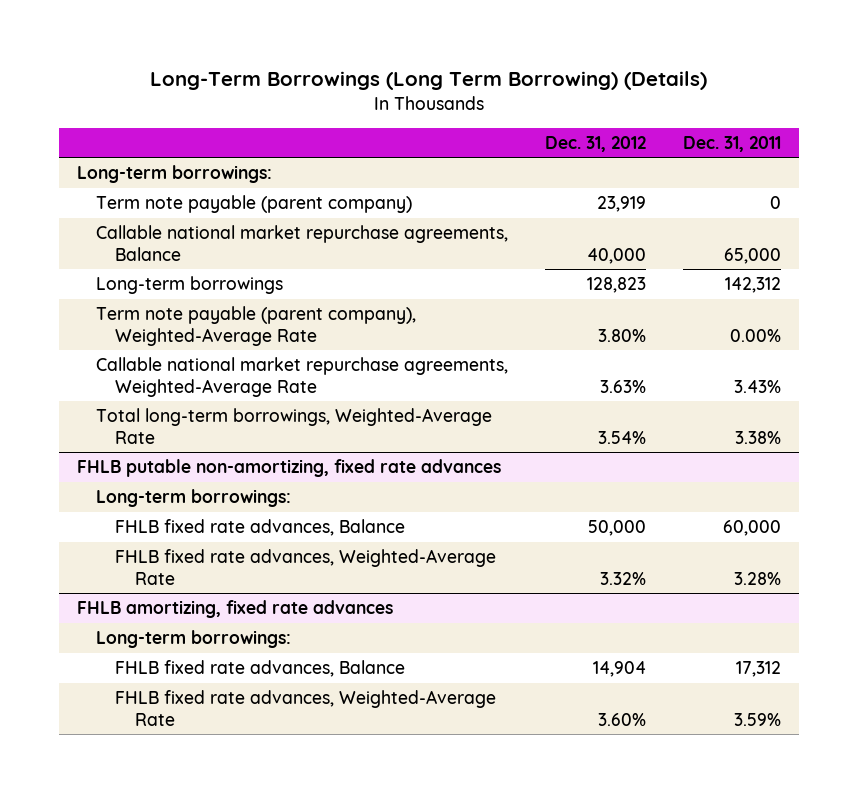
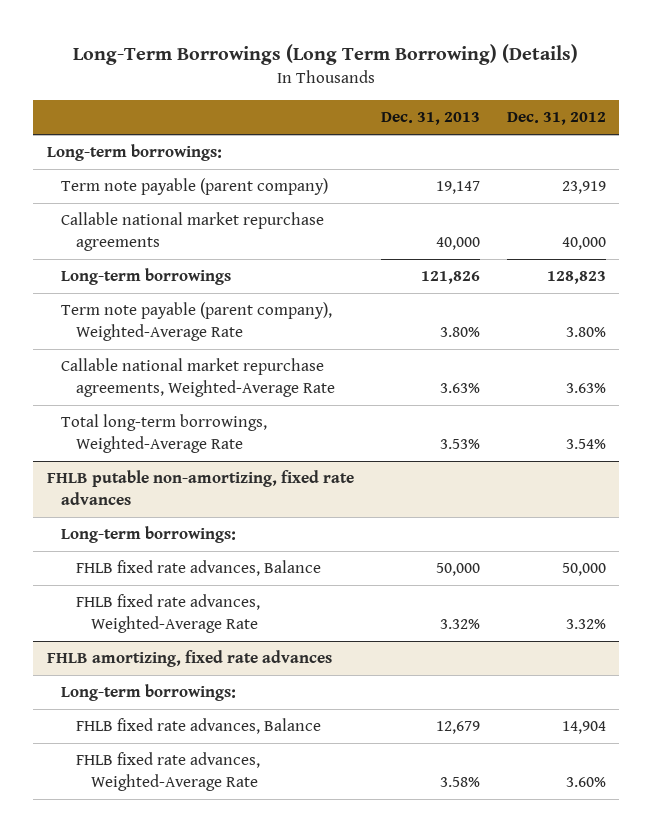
[682,135,781,152] Dec. 31, 2011 -> none
none -> [380,112,480,126] Dec. 31, 2013
[96,225,509,261] Callable national market repurchase agreements, Balance -> [61,212,325,251] Callable national market repurchase agreements

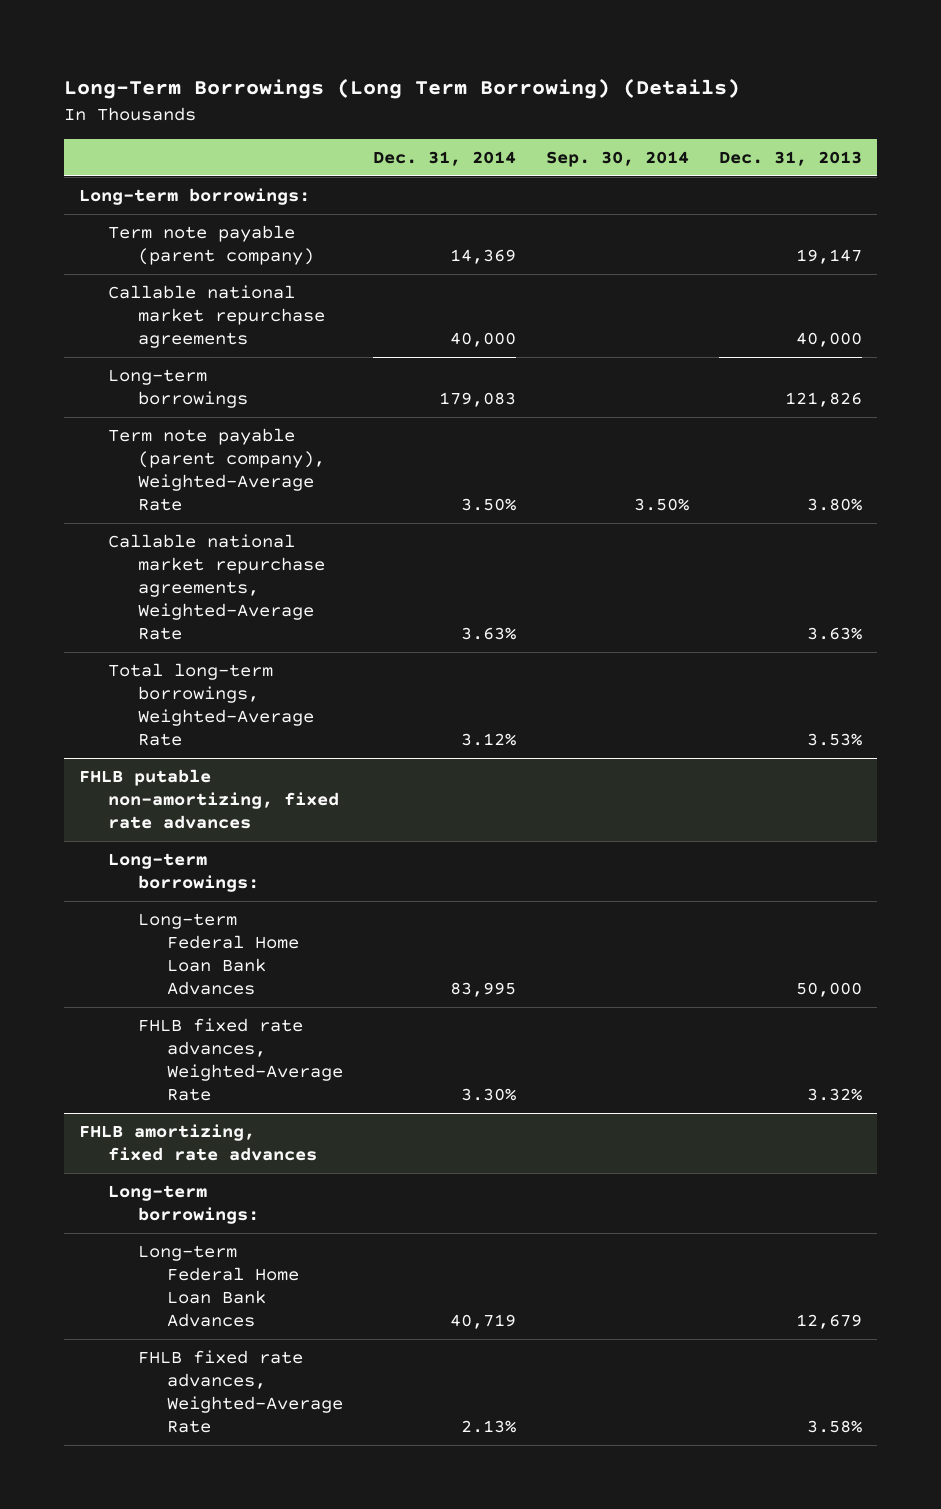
[506,112,606,126] Dec. 31, 2012 -> none
none -> [372,150,516,166] Dec. 31, 2014
none -> [546,150,690,167] Sep. 30, 2014
[76,560,322,577] FHLB fixed rate advances, Balance -> [137,913,299,996] Long-term Federal Home Loan Bank Advances
[76,718,322,735] FHLB fixed rate advances, Balance -> [137,1245,299,1328] Long-term Federal Home Loan Bank Advances

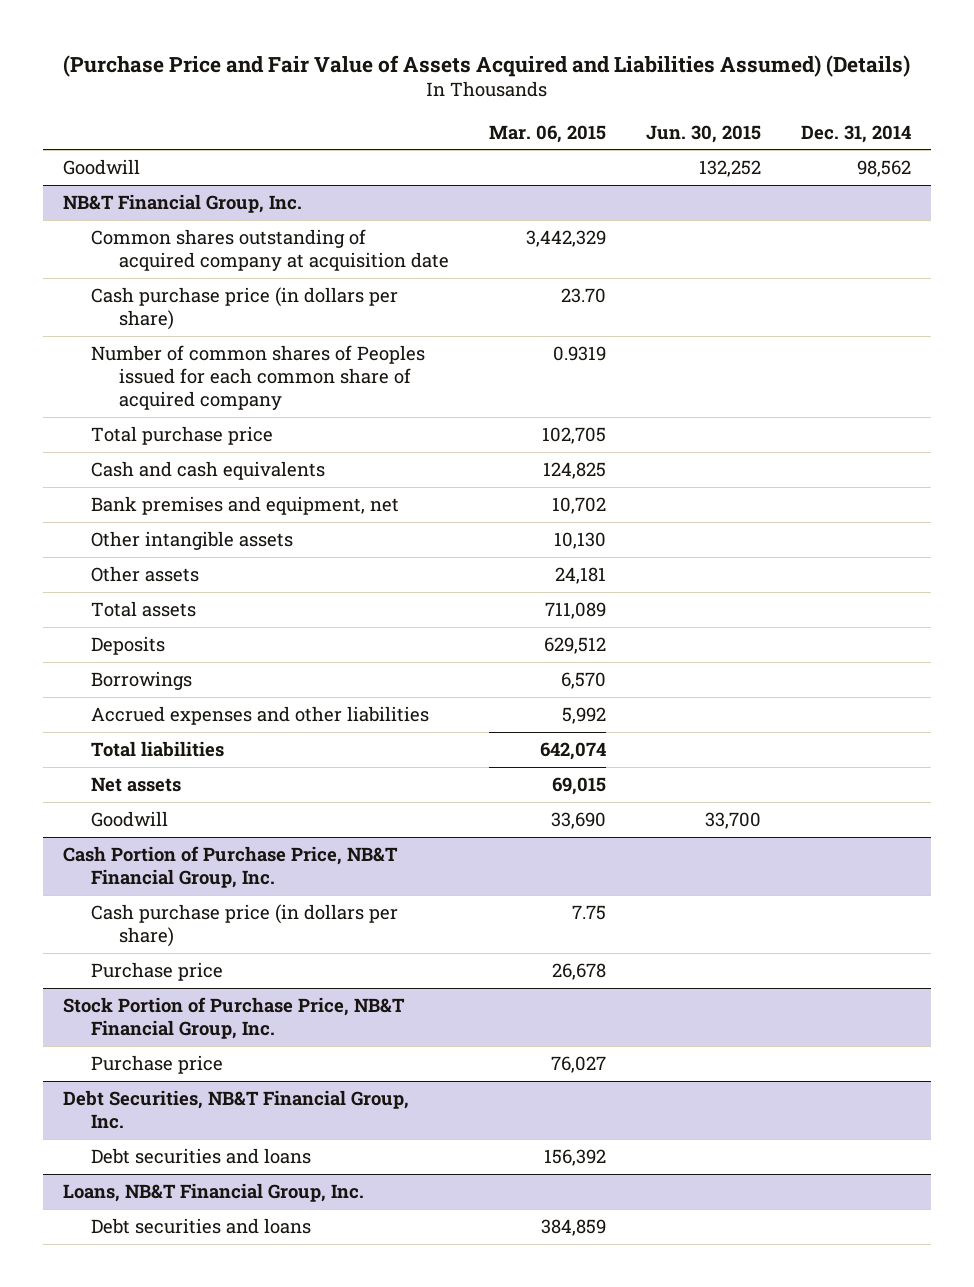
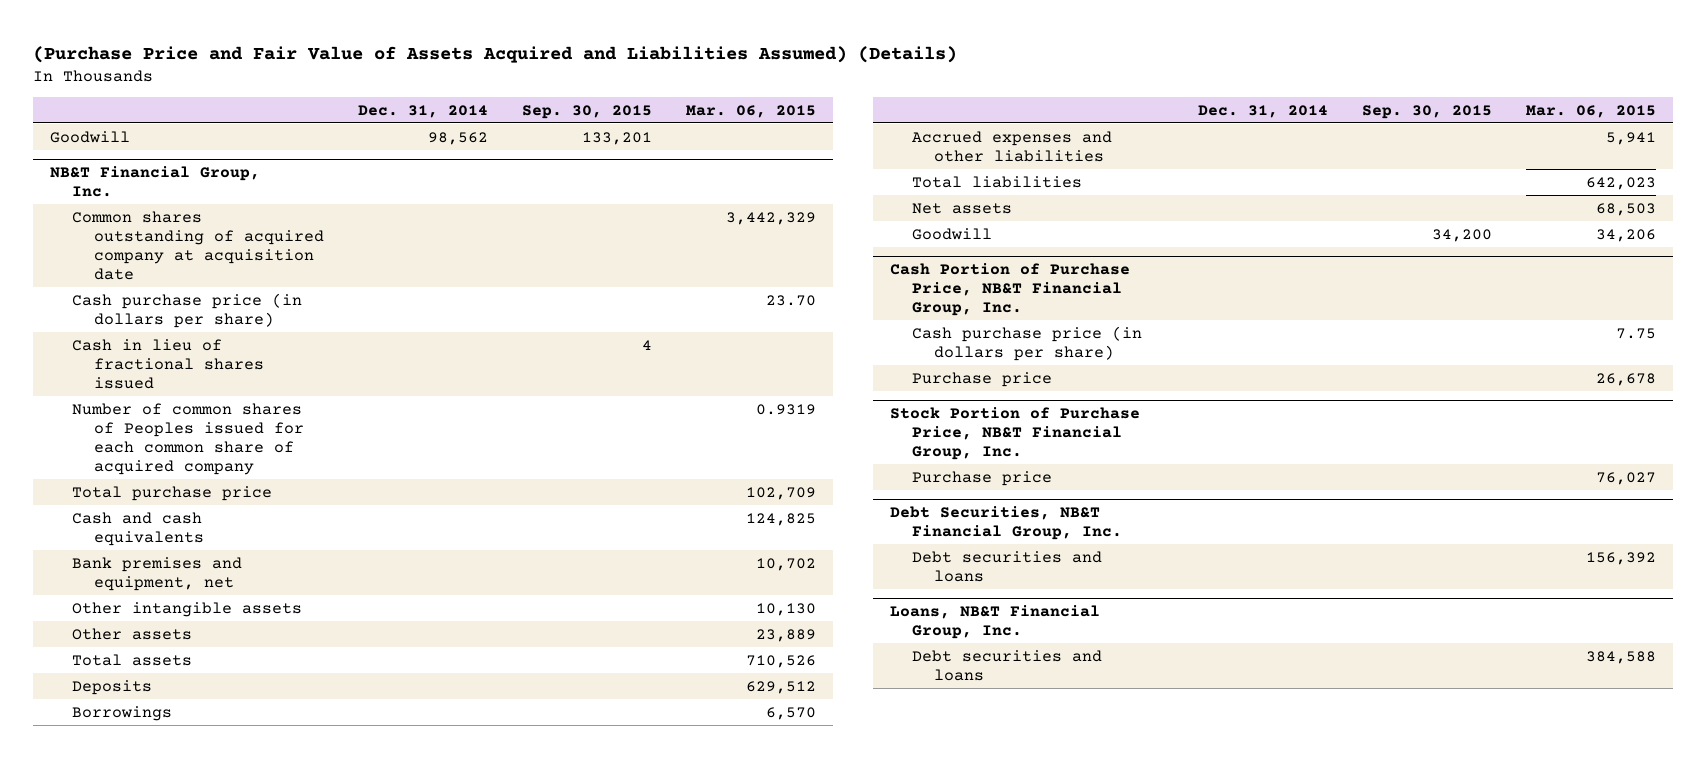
[646,124,762,143] Jun. 30, 2015 -> none
none -> [521,104,652,119] Sep. 30, 2015
none -> [71,338,264,389] Cash in lieu of fractional shares issued
[542,426,607,444] 102,705 -> [745,486,816,500] 102,709
[555,566,607,584] 24,181 -> [755,628,816,642] 23,889
[545,601,607,619] 711,089 -> [745,654,816,668] 710,526
[562,706,607,724] 5,992 -> [1605,131,1656,145] 5,941
[540,741,607,760] 642,074 -> [1585,176,1656,190] 642,023
[552,776,607,795] 69,015 -> [1595,202,1656,216] 68,503
[551,811,607,829] 33,690 -> [1595,228,1656,242] 34,206
[541,1218,607,1236] 384,859 -> [1585,650,1656,664] 384,588

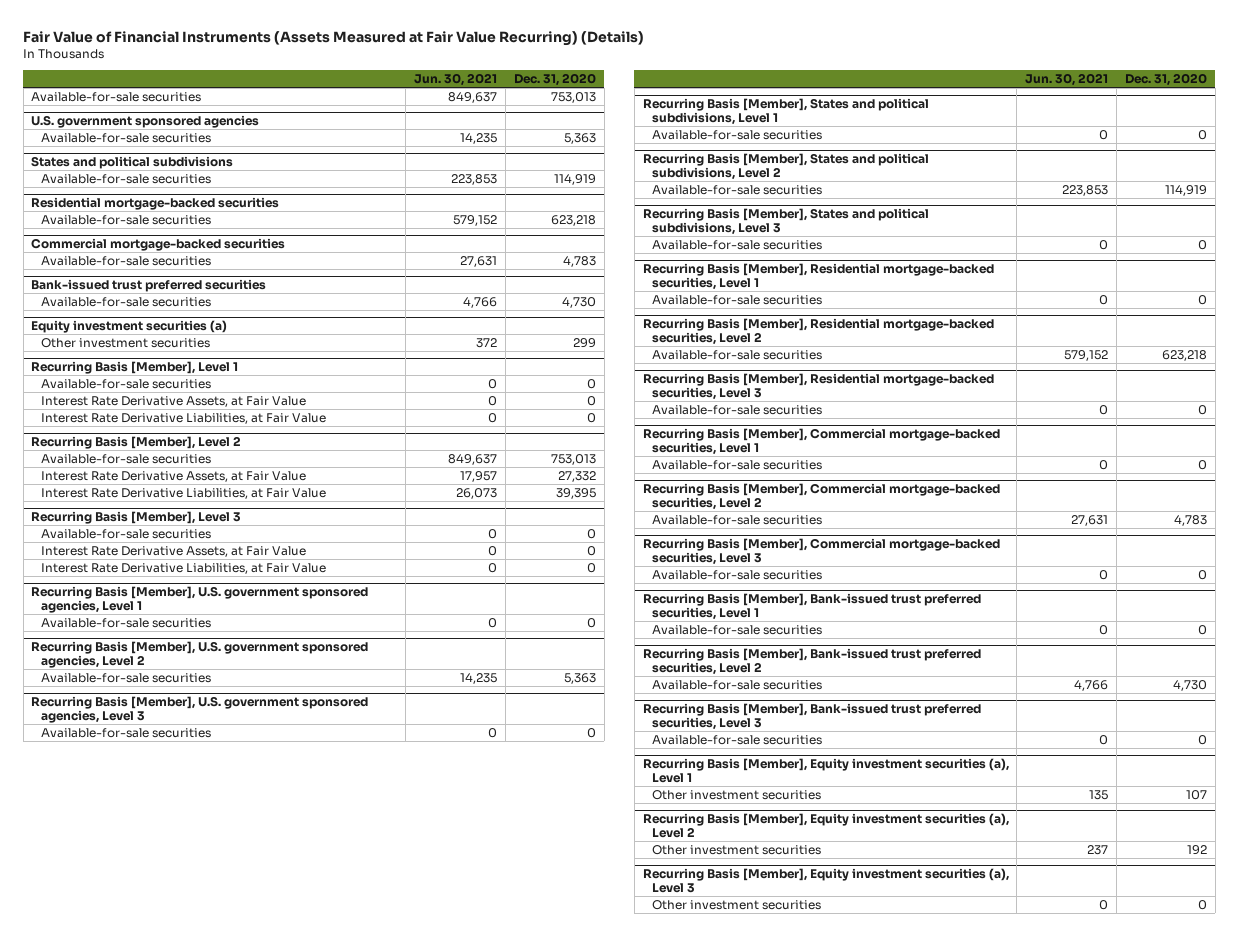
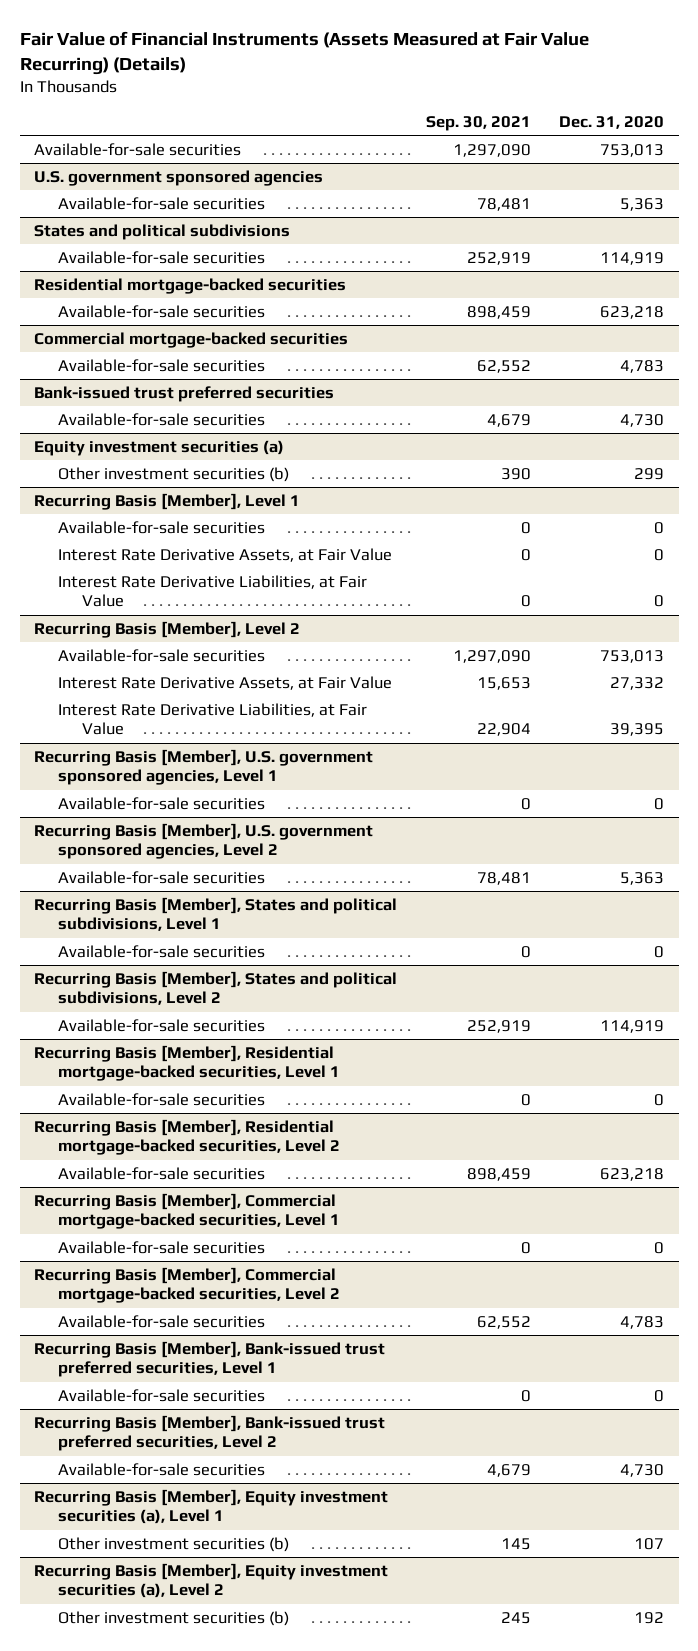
[414,73,498,87] Jun. 30, 2021 -> none
none -> [425,116,531,132] Sep. 30, 2021
[41,337,211,348] Other investment securities -> [58,466,290,482] Other investment securities (b)
[31,510,242,524] Recurring Basis [Member], Level 3 -> none
[41,528,212,539] Available-for-sale securities -> none
[41,545,307,557] Interest Rate Derivative Assets, at Fair Value -> none
[41,562,327,574] Interest Rate Derivative Liabilities, at Fair Value -> none
[31,695,369,723] Recurring Basis [Member], U.S. government sponsored agencies, Level 3 -> none
[41,727,212,738] Available-for-sale securities -> none
[642,207,929,235] Recurring Basis [Member], States and political subdivisions, Level 3 -> none
[652,239,823,250] Available-for-sale securities -> none
[642,372,994,400] Recurring Basis [Member], Residential mortgage-backed securities, Level 3 -> none
[652,404,823,415] Available-for-sale securities -> none
[642,537,1000,565] Recurring Basis [Member], Commercial mortgage-backed securities, Level 3 -> none
[652,569,823,580] Available-for-sale securities -> none
[642,702,981,730] Recurring Basis [Member], Bank-issued trust preferred securities, Level 3 -> none
[652,734,823,745] Available-for-sale securities -> none
[652,789,822,800] Other investment securities -> [58,1536,290,1552] Other investment securities (b)
[642,867,1009,893] Recurring Basis [Member], Equity investment securities (a), Level 3 -> none
[652,899,822,910] Other investment securities -> none
[652,844,822,855] Other investment securities -> [58,1610,290,1626] Other investment securities (b)

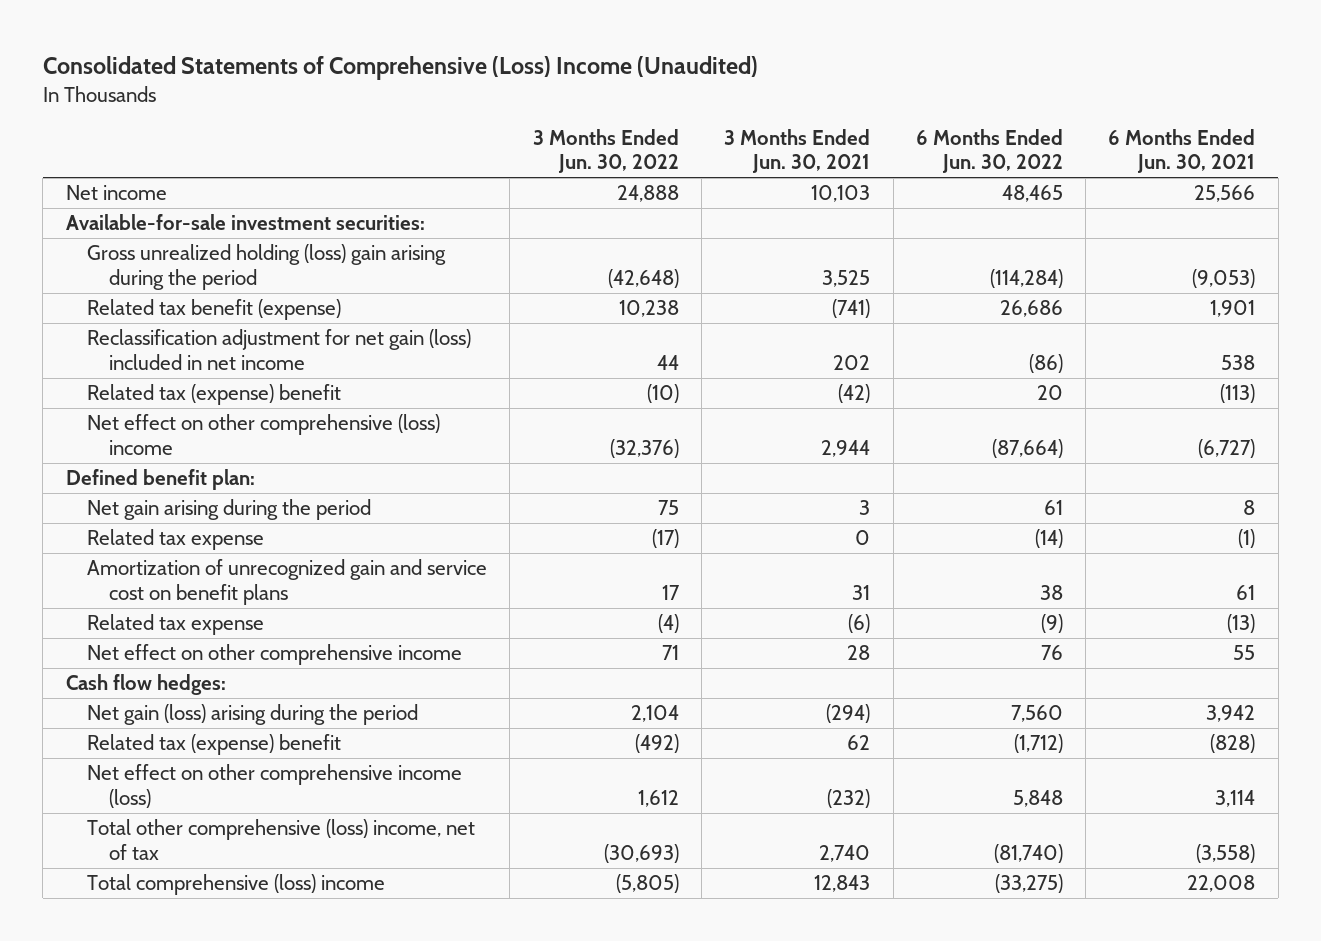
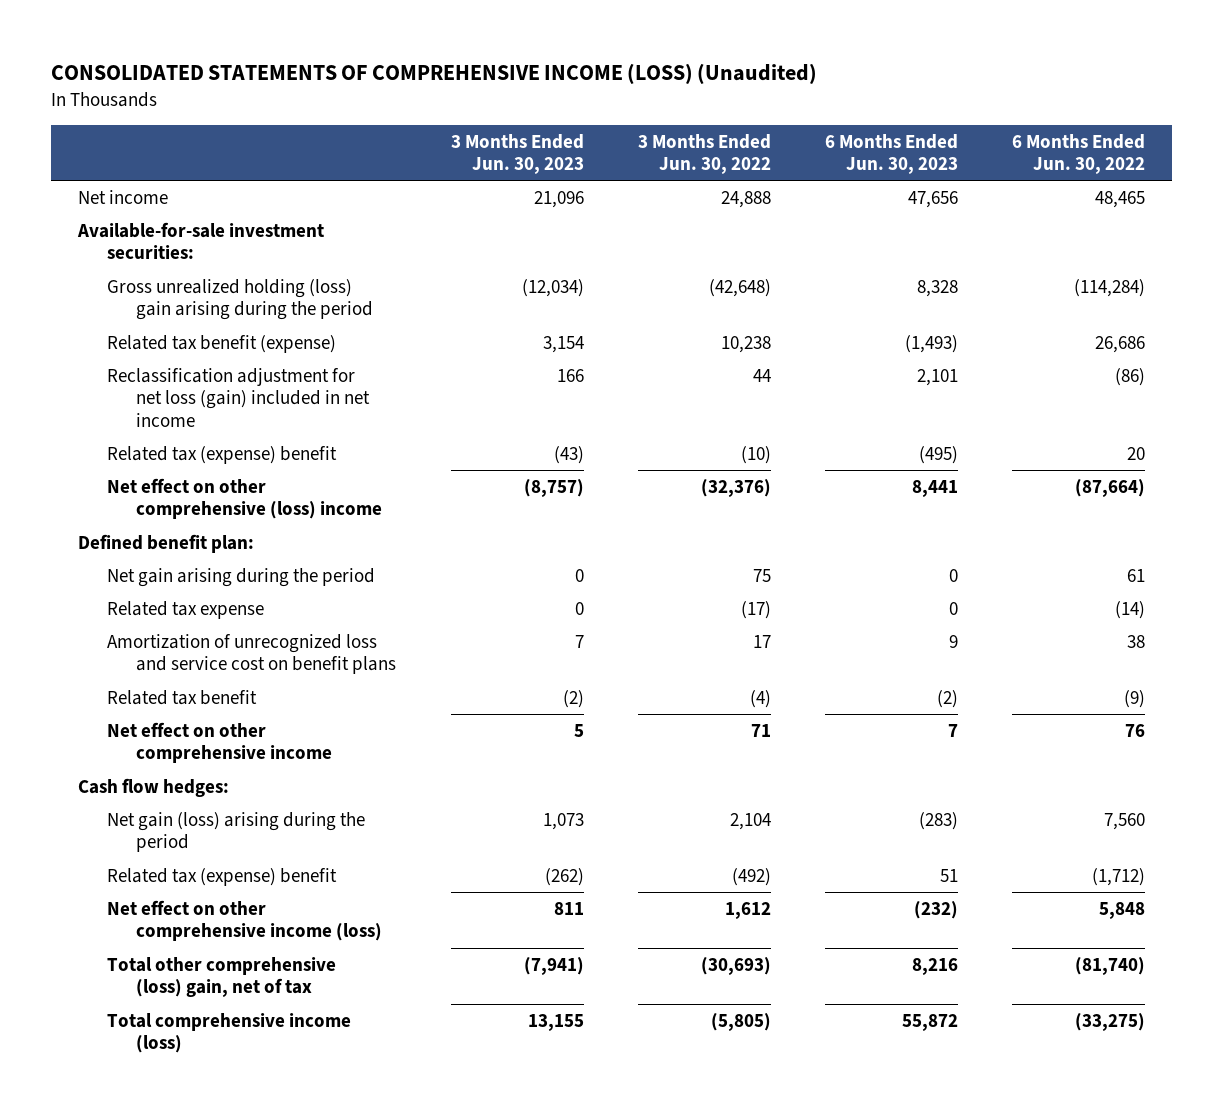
[42,56,758,81] Consolidated Statements of Comprehensive (Loss) Income (Unaudited) -> [50,63,817,85] CONSOLIDATED STATEMENTS OF COMPREHENSIVE INCOME (LOSS) (Unaudited)
[724,128,871,174] 3 Months Ended Jun. 30, 2021 -> none
[1108,128,1256,174] 6 Months Ended Jun. 30, 2021 -> none
none -> [450,133,584,175] 3 Months Ended Jun. 30, 2023
none -> [824,133,958,175] 6 Months Ended Jun. 30, 2023
[87,329,472,371] Reclassification adjustment for net gain (loss) included in net income -> [107,367,371,427] Reclassification adjustment for net loss (gain) included in net income
[87,559,488,606] Amortization of unrecognized gain and service cost on benefit plans -> [107,633,397,675] Amortization of unrecognized loss and service cost on benefit plans
[87,614,265,636] Related tax expense -> [107,689,258,705] Related tax benefit
[87,819,476,861] Total other comprehensive (loss) income, net of tax -> [107,956,337,998] Total other comprehensive (loss) gain, net of tax
[87,874,386,896] Total comprehensive (loss) income -> [107,1012,352,1054] Total comprehensive income (loss)

